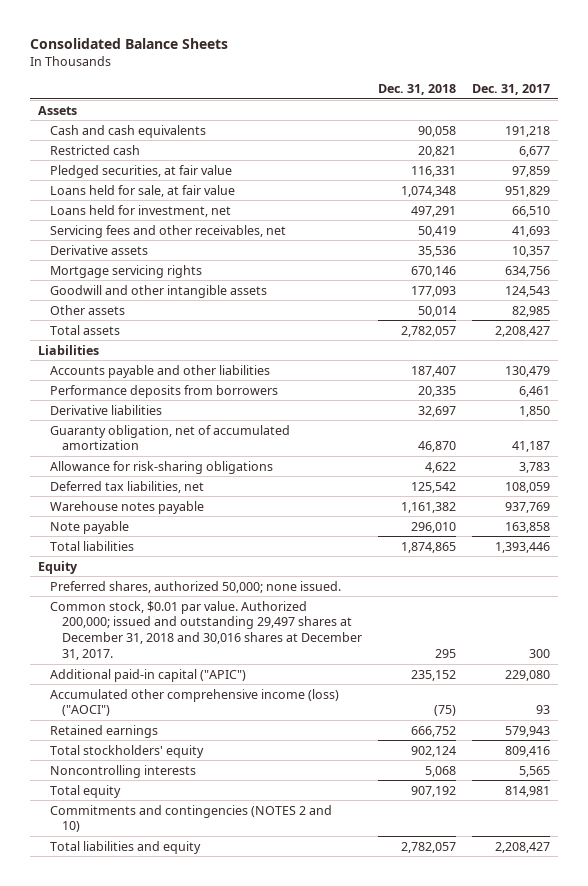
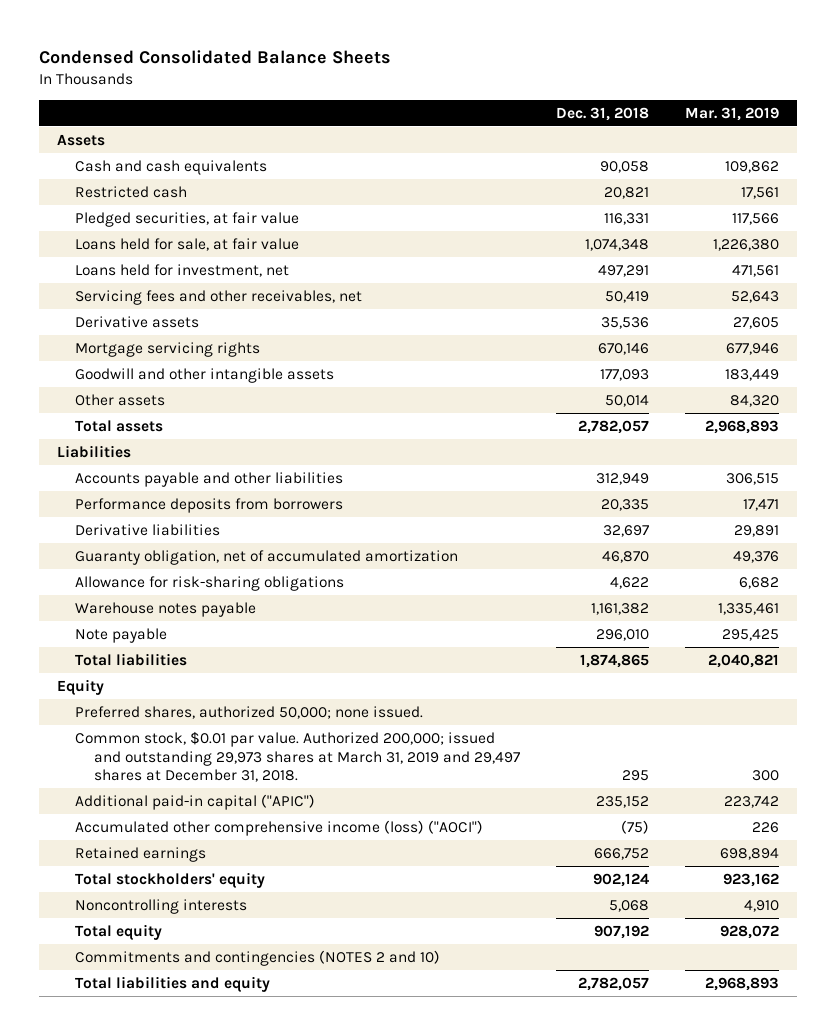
[29,38,228,50] Consolidated Balance Sheets -> [38,49,391,64] Condensed Consolidated Balance Sheets
[472,83,551,95] Dec. 31, 2017 -> none
none -> [685,106,780,121] Mar. 31, 2019
[410,365,456,377] 187,407 -> [595,472,649,485] 312,949
[49,480,204,493] Deferred tax liabilities, net -> none
[49,600,362,660] Common stock, $0.01 par value. Authorized 200,000; issued and outstanding 29,497 shares at December 31, 2018 and 30,016 shares at December 31, 2017. -> [75,730,520,783] Common stock, $0.01 par value. Authorized 200,000; issued and outstanding 29,973 shares at March 31, 2019 and 29,497 shares at December 31, 2018.

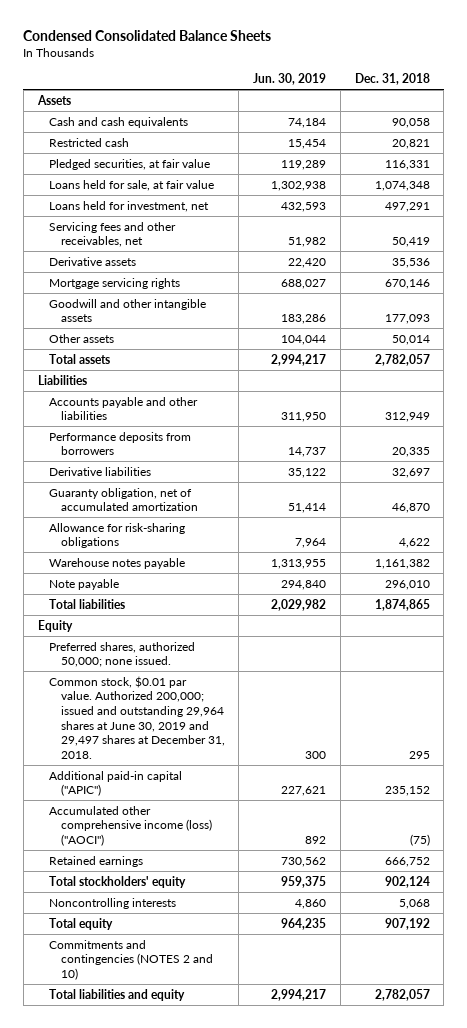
[685,106,780,121] Mar. 31, 2019 -> none
none -> [253,73,327,86] Jun. 30, 2019
[75,730,520,783] Common stock, $0.01 par value. Authorized 200,000; issued and outstanding 29,973 shares at March 31, 2019 and 29,497 shares at December 31, 2018. -> [49,675,225,760] Common stock, $0.01 par value. Authorized 200,000; issued and outstanding 29,964 shares at June 30, 2019 and 29,497 shares at December 31, 2018.

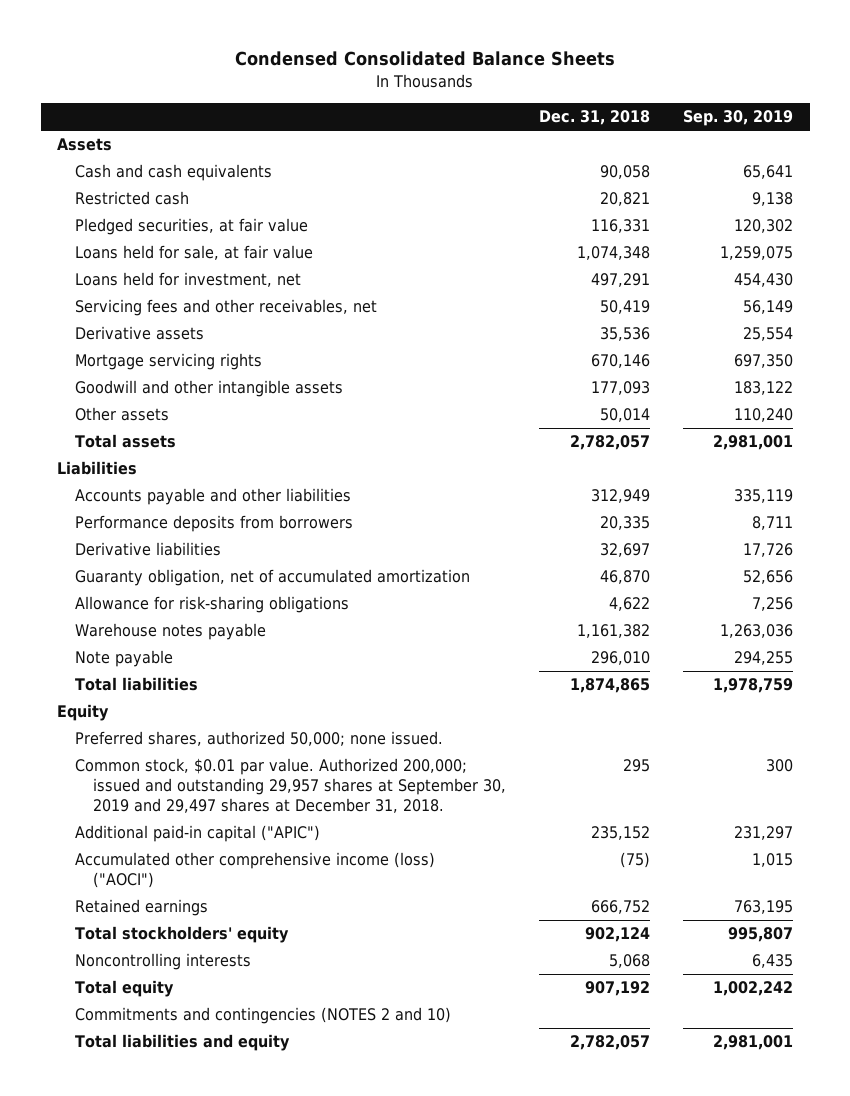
[253,73,327,86] Jun. 30, 2019 -> none
none -> [683,110,794,127] Sep. 30, 2019
[49,675,225,760] Common stock, $0.01 par value. Authorized 200,000; issued and outstanding 29,964 shares at June 30, 2019 and 29,497 shares at December 31, 2018. -> [75,758,506,814] Common stock, $0.01 par value. Authorized 200,000; issued and outstanding 29,957 shares at September 30, 2019 and 29,497 shares at December 31, 2018.

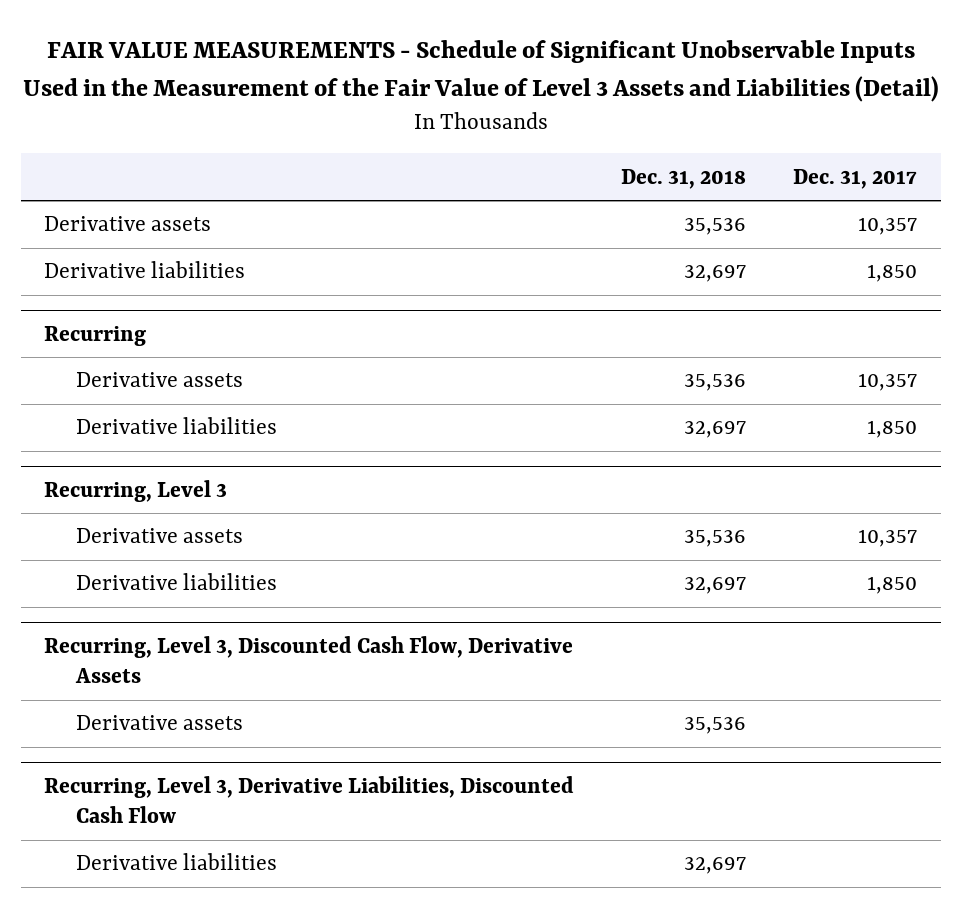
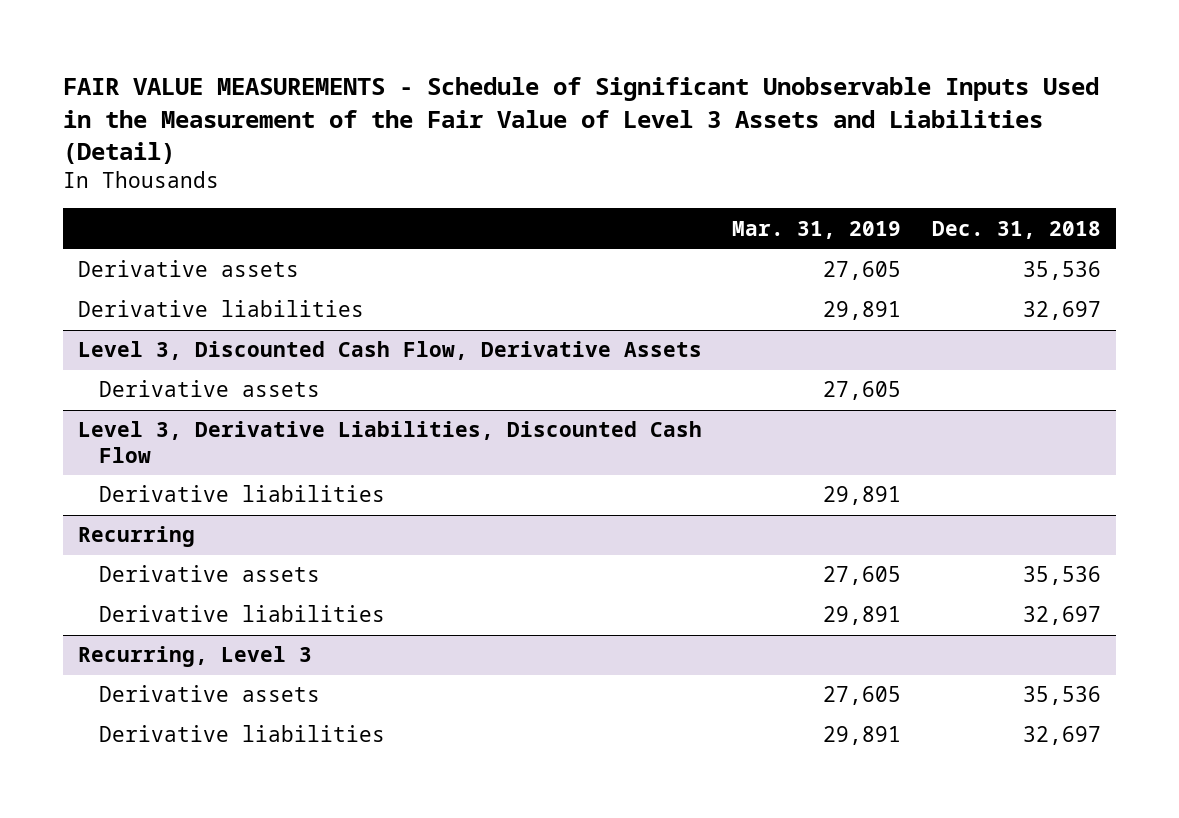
[793,168,918,189] Dec. 31, 2017 -> none
none -> [732,220,902,239] Mar. 31, 2019
none -> [78,341,703,361] Level 3, Discounted Cash Flow, Derivative Assets
none -> [99,380,321,398] Derivative assets
none -> [78,421,703,463] Level 3, Derivative Liabilities, Discounted Cash Flow
none -> [99,485,386,503] Derivative liabilities
[44,635,574,684] Recurring, Level 3, Discounted Cash Flow, Derivative Assets -> none
[75,715,243,731] Derivative assets -> none
[44,775,575,824] Recurring, Level 3, Derivative Liabilities, Discounted Cash Flow -> none
[75,853,277,871] Derivative liabilities -> none

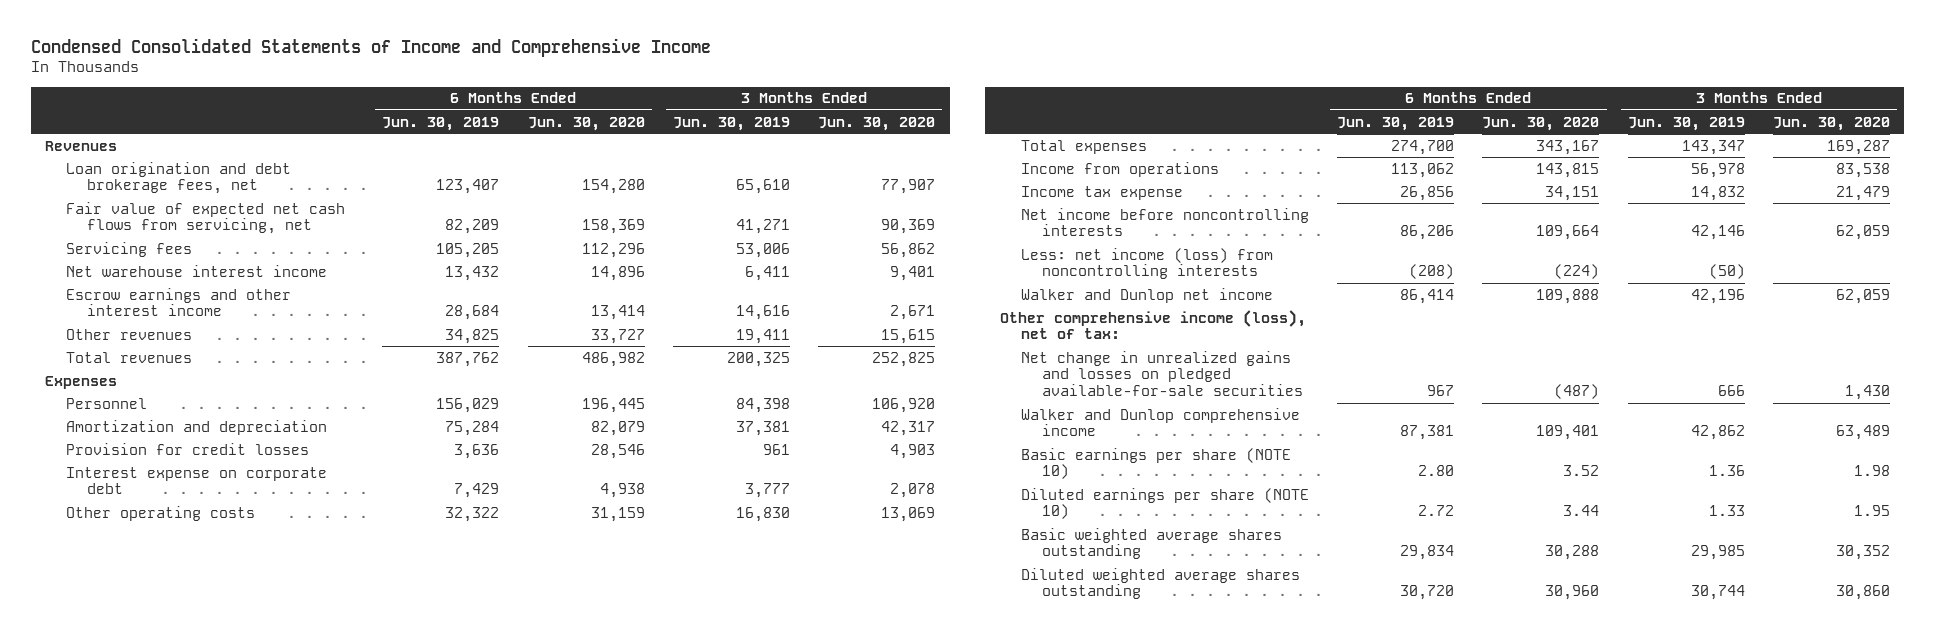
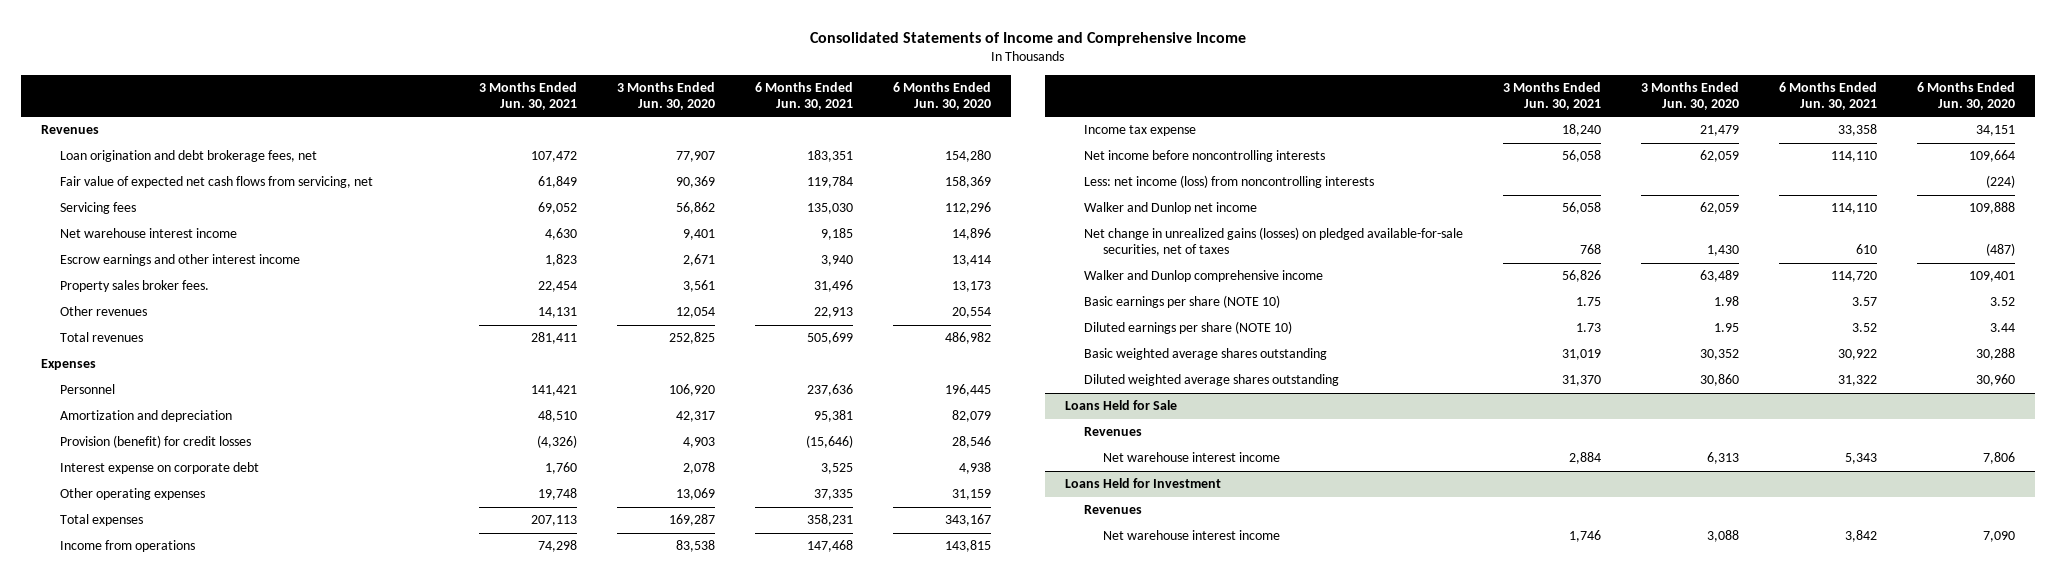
[30,37,711,57] Condensed Consolidated Statements of Income and Comprehensive Income -> [810,31,1247,46] Consolidated Statements of Income and Comprehensive Income
[382,116,500,131] Jun. 30, 2019 -> none
[672,116,790,131] Jun. 30, 2019 -> none
none -> [479,81,578,110] 3 Months Ended Jun. 30, 2021
none -> [755,81,854,110] 6 Months Ended Jun. 30, 2021
none -> [60,280,210,293] Property sales broker fees.
[590,328,645,344] 33,727 -> [952,307,992,319] 20,554
[881,328,936,344] 15,615 -> [676,307,716,319] 12,054
[65,442,309,455] Provision for credit losses -> [60,435,252,449] Provision (benefit) for credit losses
[65,505,255,521] Other operating costs -> [60,488,206,501] Other operating expenses
[999,309,1306,340] Other comprehensive income (loss), net of tax: -> none
[1020,350,1303,396] Net change in unrealized gains and losses on pledged available-for-sale securities -> [1084,227,1464,257] Net change in unrealized gains (losses) on pledged available-for-sale securities, net of taxes
none -> [1065,400,1178,411] Loans Held for Sale
none -> [1084,427,1143,437] Revenues
none -> [1102,452,1280,463] Net warehouse interest income
none -> [1065,478,1222,489] Loans Held for Investment
none -> [1084,505,1143,515] Revenues
none -> [1102,530,1280,541] Net warehouse interest income

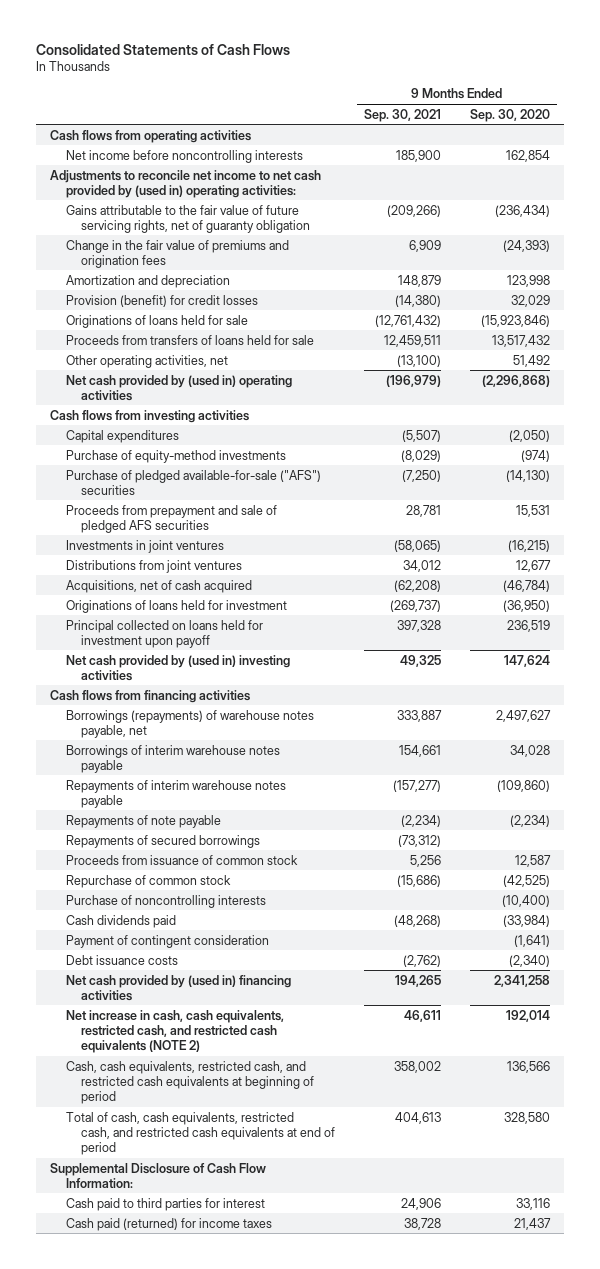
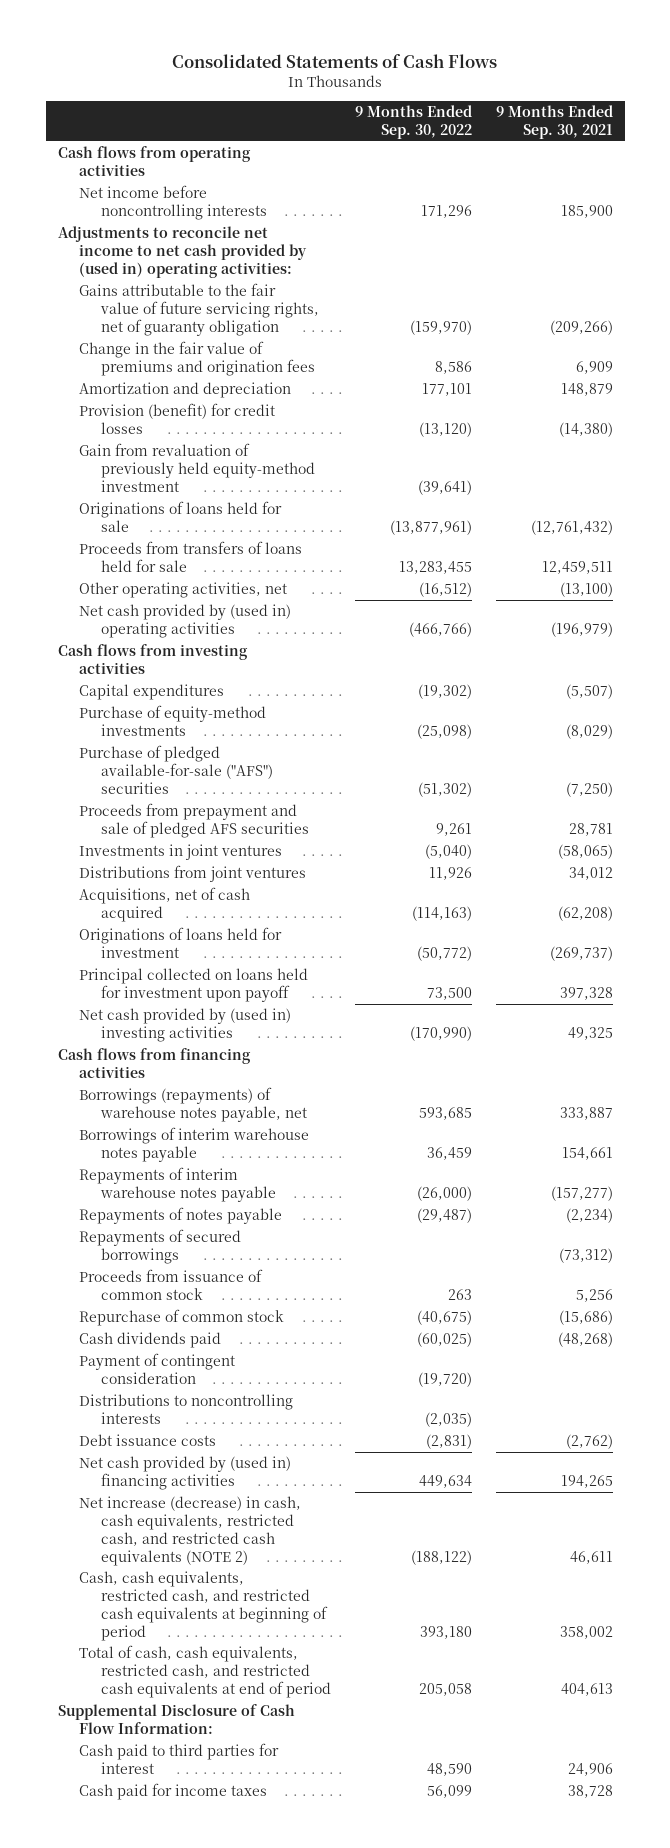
[469,108,550,122] Sep. 30, 2020 -> none
none -> [354,105,472,140] 9 Months Ended Sep. 30, 2022
none -> [79,443,315,492] Gain from revaluation of previously held equity-method investment
[65,814,221,828] Repayments of note payable -> [79,1207,283,1225] Repayments of notes payable
[65,894,266,908] Purchase of noncontrolling interests -> none
none -> [79,1394,294,1424] Distributions to noncontrolling interests
[65,1009,284,1053] Net increase in cash, cash equivalents, restricted cash, and restricted cash equivalents (NOTE 2) -> [79,1496,302,1566] Net increase (decrease) in cash, cash equivalents, restricted cash, and restricted cash equivalents (NOTE 2)
[65,1217,272,1231] Cash paid (returned) for income taxes -> [79,1783,268,1801] Cash paid for income taxes

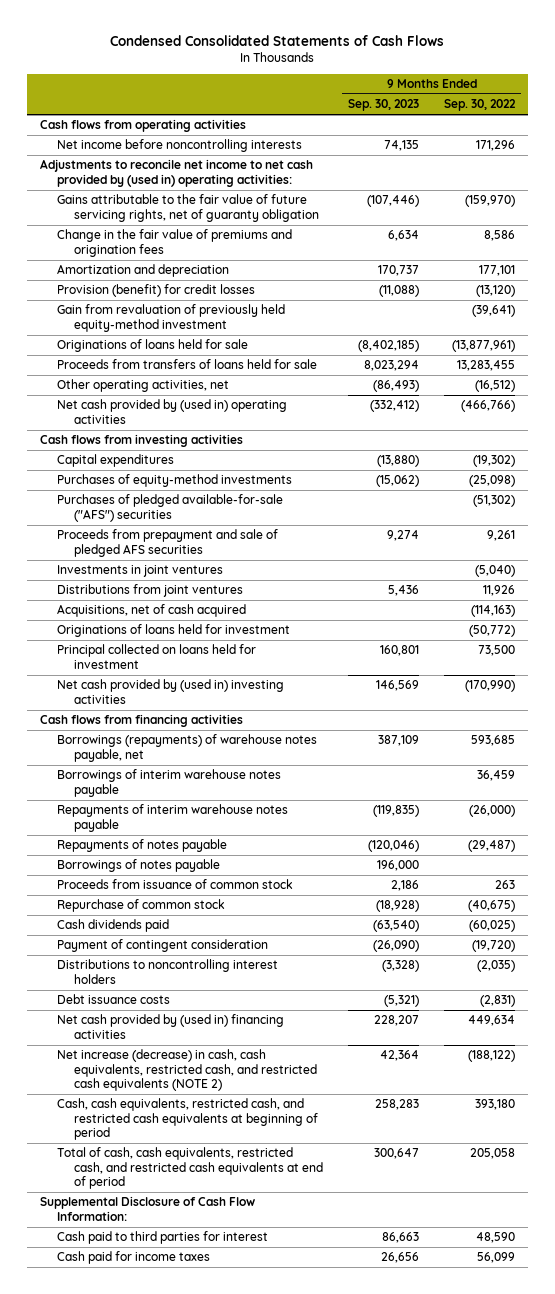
[172,53,498,68] Consolidated Statements of Cash Flows -> [110,34,445,46] Condensed Consolidated Statements of Cash Flows
[495,105,613,140] 9 Months Ended Sep. 30, 2021 -> none
none -> [348,99,420,112] Sep. 30, 2023
[79,705,267,736] Purchase of equity-method investments -> [56,474,292,488] Purchases of equity-method investments
[79,745,273,794] Purchase of pledged available-for-sale ("AFS") securities -> [56,494,283,522] Purchases of pledged available-for-sale ("AFS") securities
[79,968,309,1002] Principal collected on loans held for investment upon payoff -> [56,644,256,669] Principal collected on loans held for investment
[79,1229,242,1264] Repayments of secured borrowings -> none
none -> [56,859,220,873] Borrowings of notes payable
[79,1394,294,1424] Distributions to noncontrolling interests -> [56,959,278,984] Distributions to noncontrolling interest holders

